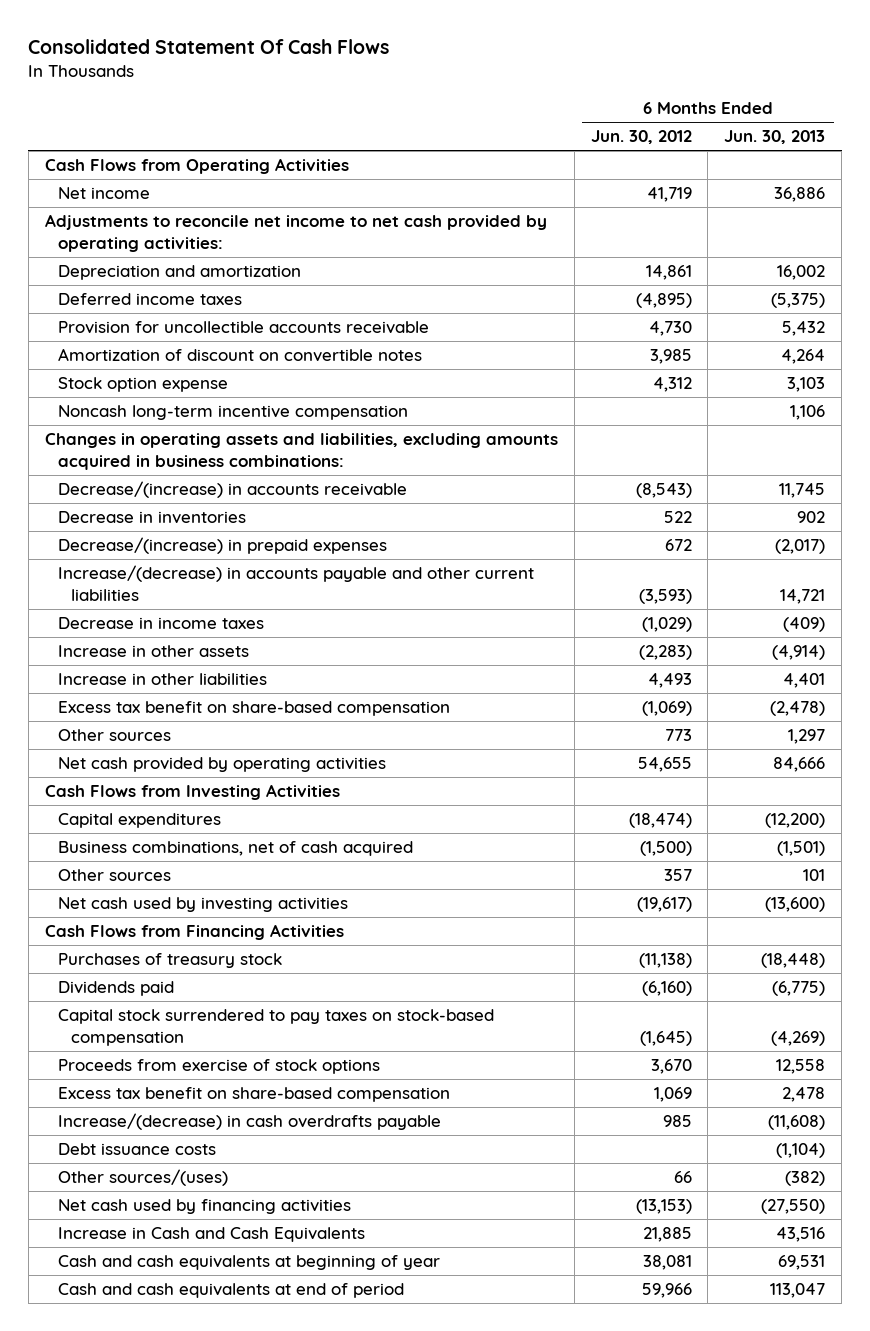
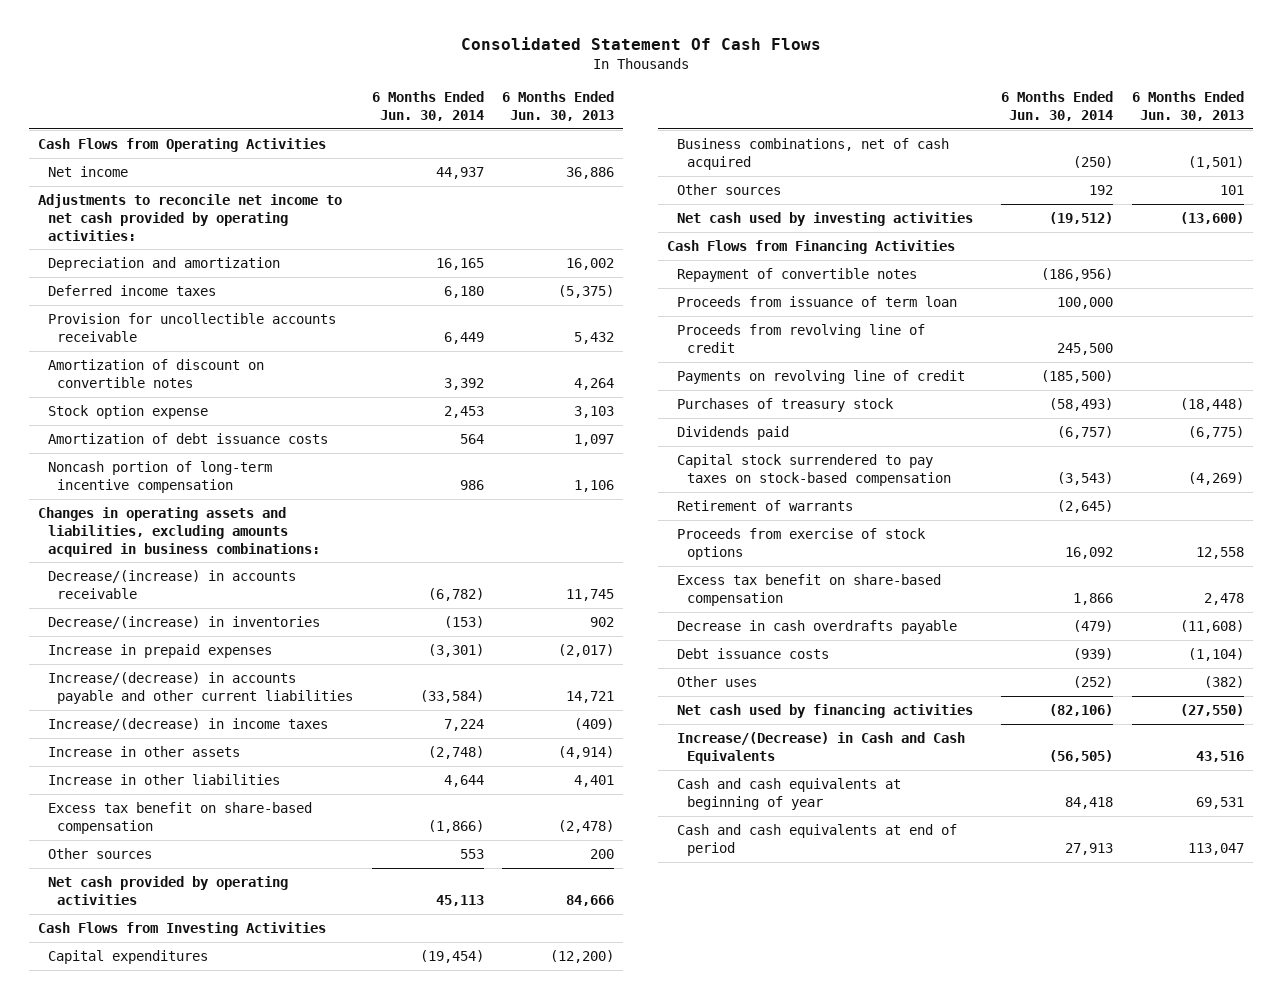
[590,130,692,145] Jun. 30, 2012 -> none
none -> [371,91,484,122] 6 Months Ended Jun. 30, 2014
none -> [47,433,328,445] Amortization of debt issuance costs
[57,405,408,421] Noncash long-term incentive compensation -> [47,461,272,493] Noncash portion of long-term incentive compensation
[57,511,246,525] Decrease in inventories -> [47,616,320,630] Decrease/(increase) in inventories
[57,537,387,555] Decrease/(increase) in prepaid expenses -> [47,644,272,659] Increase in prepaid expenses
[57,617,264,630] Decrease in income taxes -> [47,718,328,732] Increase/(decrease) in income taxes
[788,729,826,745] 1,297 -> [590,849,615,860] 200
none -> [677,268,918,283] Repayment of convertible notes
none -> [677,296,958,308] Proceeds from issuance of term loan
none -> [677,324,926,353] Proceeds from revolving line of credit
none -> [677,370,966,385] Payments on revolving line of credit
none -> [677,500,854,512] Retirement of warrants
[57,1113,441,1131] Increase/(decrease) in cash overdrafts payable -> [677,620,958,635] Decrease in cash overdrafts payable
[57,1169,228,1187] Other sources/(uses) -> [677,676,758,688] Other uses
[57,1227,365,1243] Increase in Cash and Cash Equivalents -> [677,732,966,764] Increase/(Decrease) in Cash and Cash Equivalents

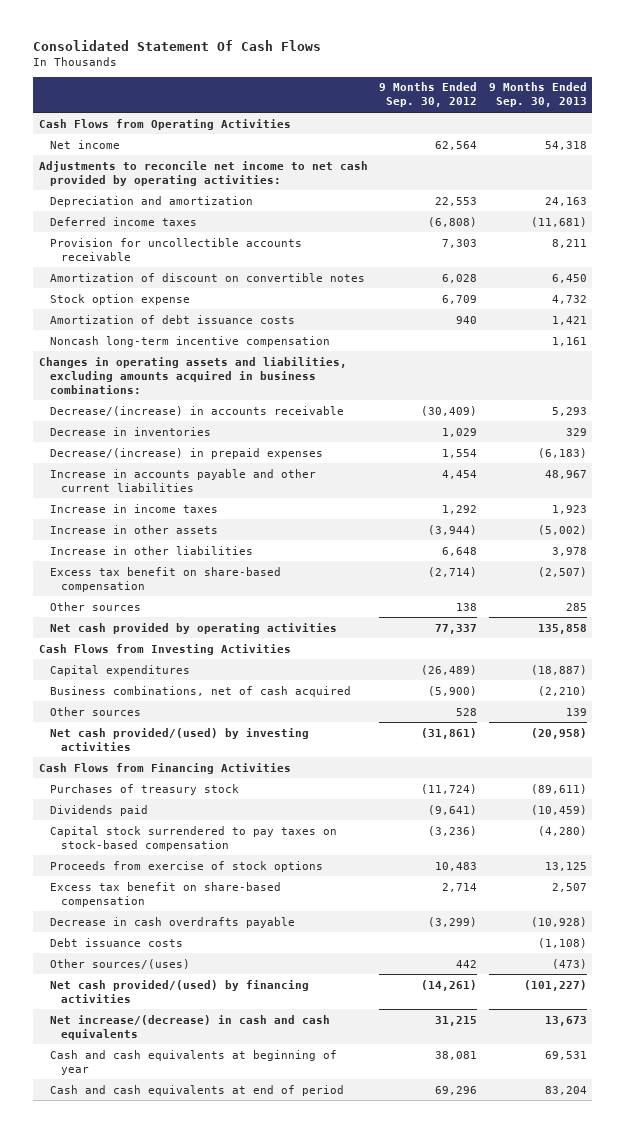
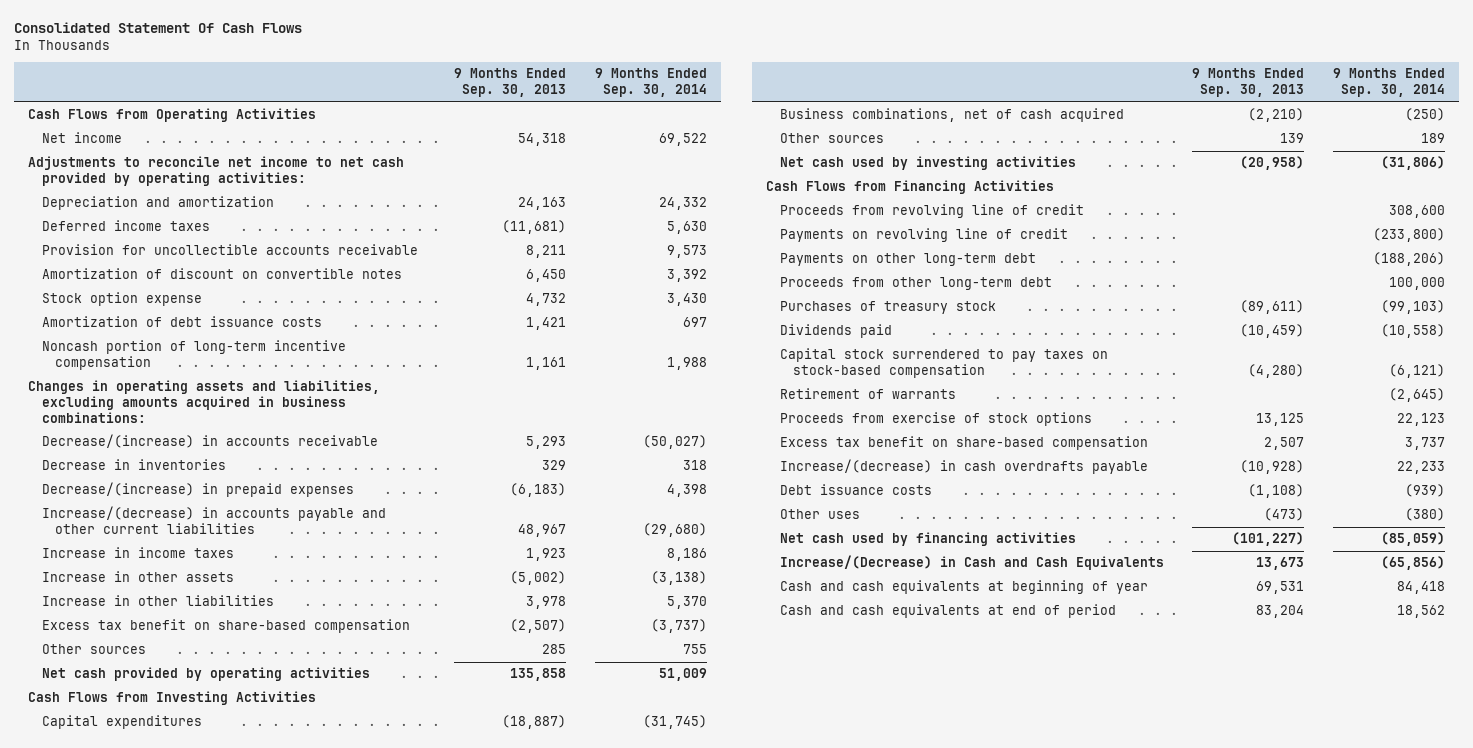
[379,82,478,108] 9 Months Ended Sep. 30, 2012 -> none
none -> [594,68,707,98] 9 Months Ended Sep. 30, 2014
[50,335,331,347] Noncash long-term incentive compensation -> [41,340,346,371] Noncash portion of long-term incentive compensation
[50,468,317,492] Increase in accounts payable and other current liabilities -> [41,506,386,535] Increase/(decrease) in accounts payable and other current liabilities
[50,727,310,751] Net cash provided/(used) by investing activities -> [779,156,1076,171] Net cash used by investing activities
none -> [779,204,1084,219] Proceeds from revolving line of credit
none -> [779,228,1068,243] Payments on revolving line of credit
none -> [779,253,1036,267] Payments on other long-term debt
none -> [779,277,1052,291] Proceeds from other long-term debt
none -> [779,388,956,400] Retirement of warrants
[50,916,296,928] Decrease in cash overdrafts payable -> [779,459,1148,475] Increase/(decrease) in cash overdrafts payable
[50,958,191,969] Other sources/(uses) -> [779,509,860,520] Other uses
[50,979,310,1003] Net cash provided/(used) by financing activities -> [779,532,1076,547] Net cash used by financing activities
[50,1014,331,1040] Net increase/(decrease) in cash and cash equivalents -> [779,555,1164,571] Increase/(Decrease) in Cash and Cash Equivalents

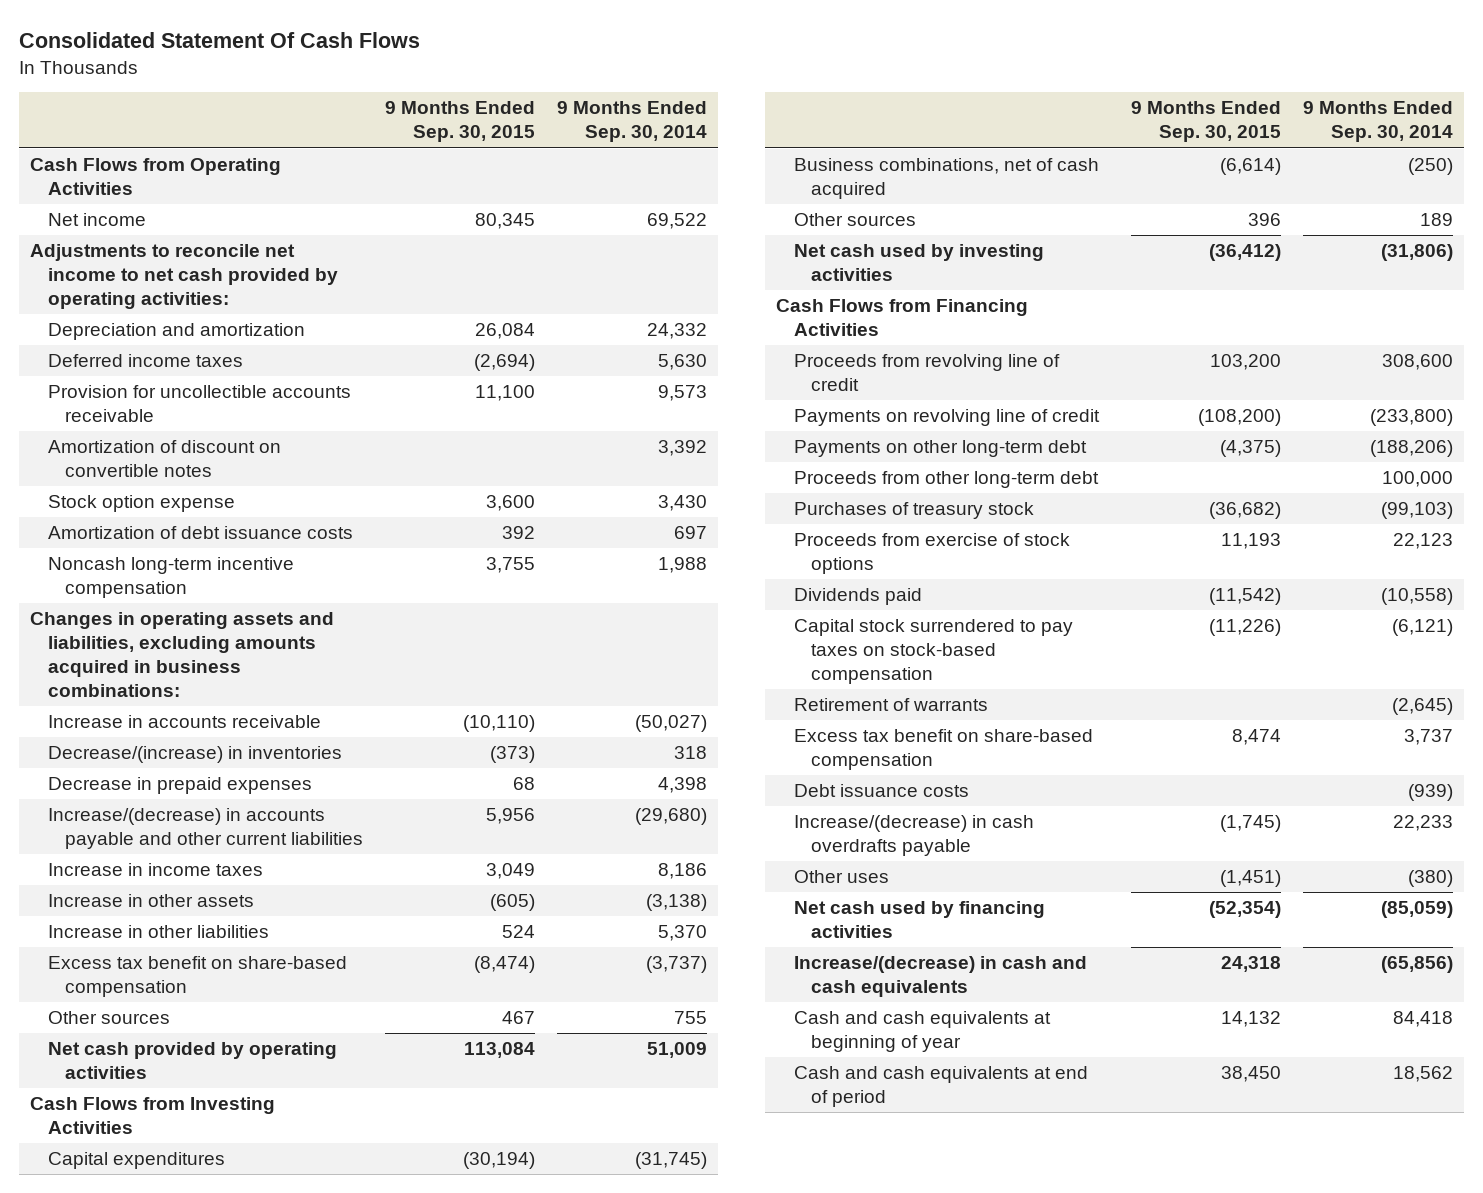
[454,68,567,98] 9 Months Ended Sep. 30, 2013 -> none
none -> [385,101,536,143] 9 Months Ended Sep. 30, 2015
[41,340,346,371] Noncash portion of long-term incentive compensation -> [47,557,294,599] Noncash long-term incentive compensation
[41,434,378,449] Decrease/(increase) in accounts receivable -> [47,715,321,729] Increase in accounts receivable
[41,459,226,471] Decrease in inventories -> [47,746,342,764] Decrease/(increase) in inventories
[41,482,354,498] Decrease/(increase) in prepaid expenses -> [47,777,312,795] Decrease in prepaid expenses
[779,412,1092,427] Proceeds from exercise of stock options -> [793,533,1070,575] Proceeds from exercise of stock options
[779,459,1148,475] Increase/(decrease) in cash overdrafts payable -> [793,815,1034,857] Increase/(decrease) in cash overdrafts payable
[779,555,1164,571] Increase/(Decrease) in Cash and Cash Equivalents -> [793,956,1087,998] Increase/(decrease) in cash and cash equivalents

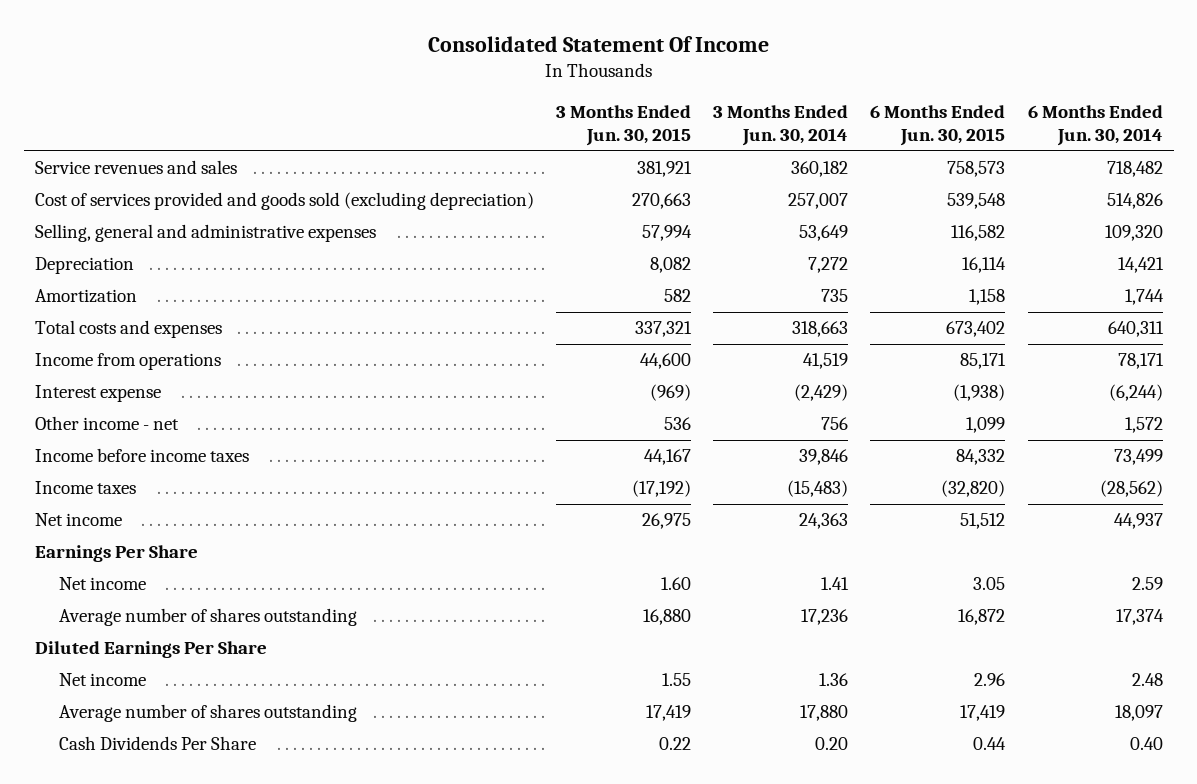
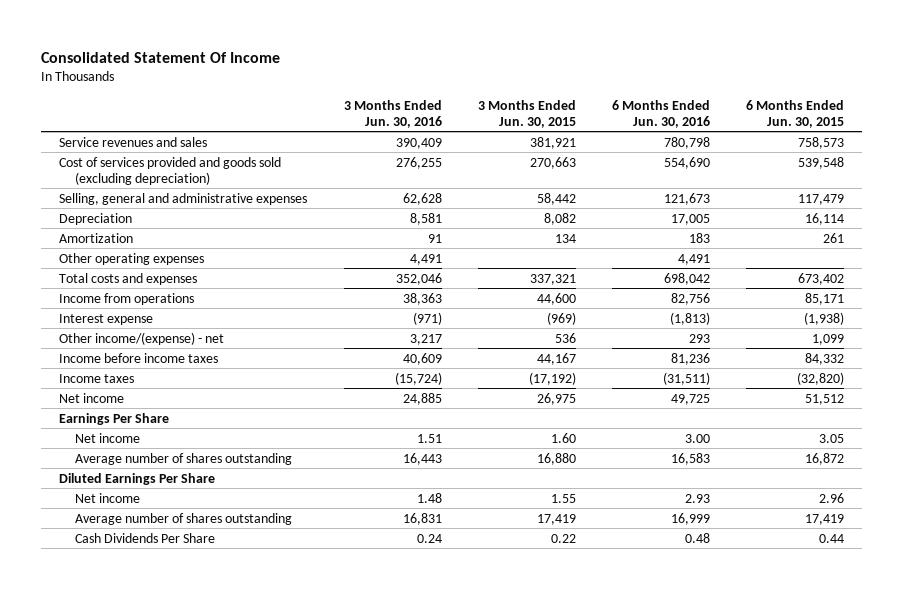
[713,105,849,146] 3 Months Ended Jun. 30, 2014 -> none
[1027,105,1163,146] 6 Months Ended Jun. 30, 2014 -> none
none -> [343,99,442,128] 3 Months Ended Jun. 30, 2016
none -> [611,99,710,128] 6 Months Ended Jun. 30, 2016
[642,225,693,242] 57,994 -> [536,192,576,205] 58,442
[951,225,1006,242] 116,582 -> [797,193,844,205] 117,479
[664,289,692,303] 582 -> [554,233,576,243] 134
[969,289,1006,306] 1,158 -> [822,232,844,243] 261
none -> [59,252,205,265] Other operating expenses
[34,416,179,431] Other income - net -> [59,331,225,345] Other income/(expense) - net

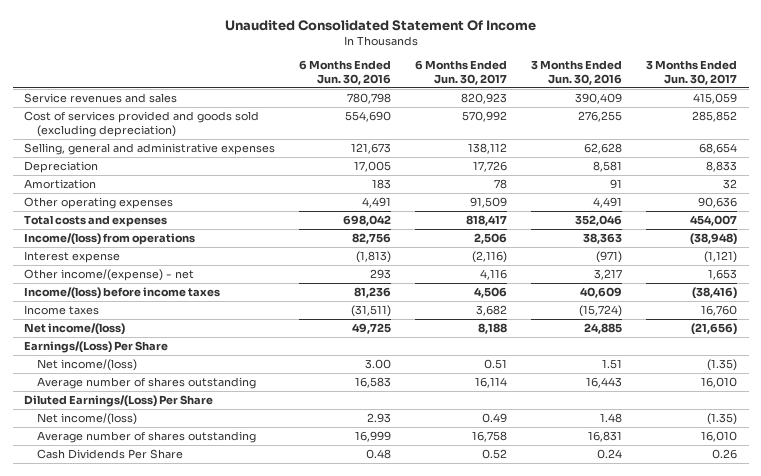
[41,51,281,63] Consolidated Statement Of Income -> [224,19,536,31] Unaudited Consolidated Statement Of Income
[477,99,576,128] 3 Months Ended Jun. 30, 2015 -> none
[745,99,844,128] 6 Months Ended Jun. 30, 2015 -> none
none -> [415,59,508,86] 6 Months Ended Jun. 30, 2017
none -> [645,59,737,86] 3 Months Ended Jun. 30, 2017
[59,292,195,305] Income from operations -> [24,232,196,245] Income/(loss) from operations
[59,352,219,363] Income before income taxes -> [24,286,221,299] Income/(loss) before income taxes
[59,392,125,403] Net income -> [24,322,126,335] Net income/(loss)
[59,412,170,425] Earnings Per Share -> [24,340,169,353] Earnings/(Loss) Per Share
[74,432,140,443] Net income -> [37,358,138,371] Net income/(loss)
[59,472,216,485] Diluted Earnings Per Share -> [24,394,214,407] Diluted Earnings/(Loss) Per Share
[74,492,140,503] Net income -> [37,412,138,425] Net income/(loss)

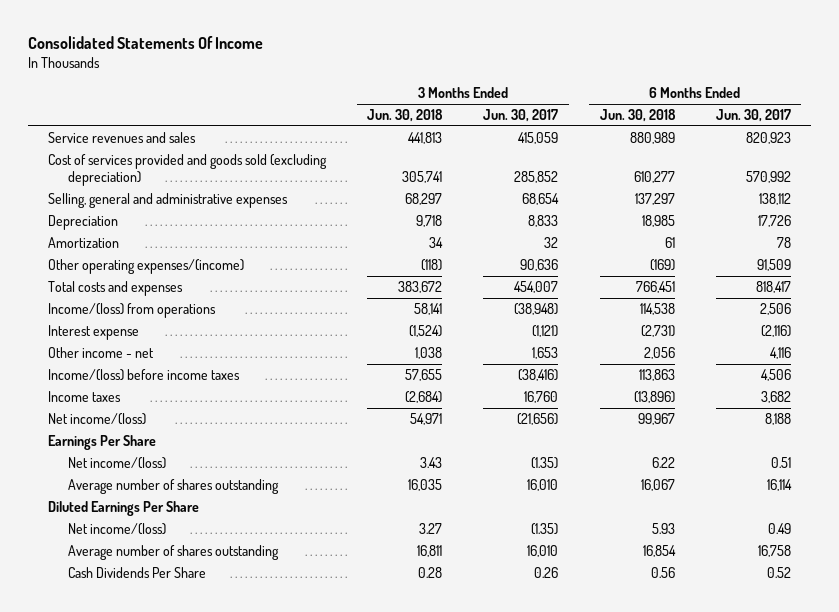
[224,19,536,31] Unaudited Consolidated Statement Of Income -> [27,36,263,50] Consolidated Statements Of Income
[299,59,392,86] 6 Months Ended Jun. 30, 2016 -> none
[530,59,622,86] 3 Months Ended Jun. 30, 2016 -> none
none -> [367,108,444,122] Jun. 30, 2018
none -> [599,108,676,122] Jun. 30, 2018
[24,196,174,209] Other operating expenses -> [48,258,245,274] Other operating expenses/(income)
[24,268,195,281] Other income/(expense) - net -> [48,346,155,358] Other income - net
[24,340,169,353] Earnings/(Loss) Per Share -> [48,434,157,450] Earnings Per Share
[24,394,214,407] Diluted Earnings/(Loss) Per Share -> [48,500,200,516] Diluted Earnings Per Share

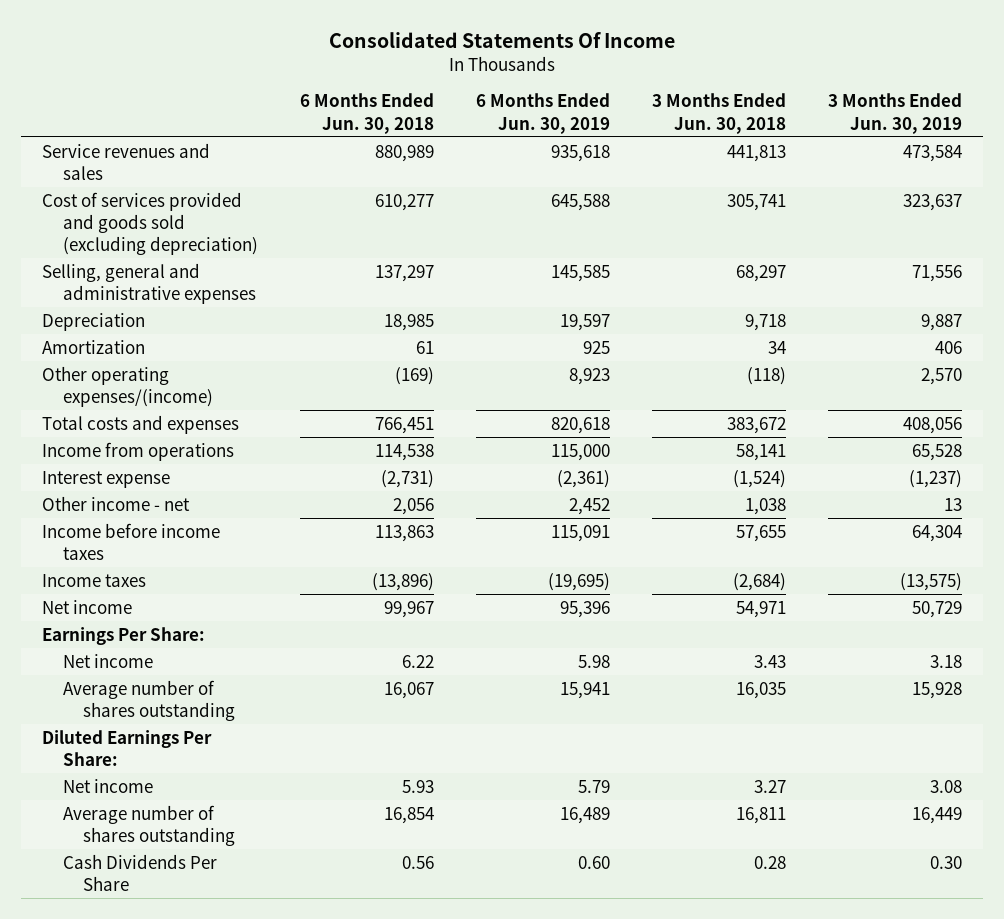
[483,108,559,122] Jun. 30, 2017 -> none
[715,108,791,122] Jun. 30, 2017 -> none
none -> [475,93,610,134] 6 Months Ended Jun. 30, 2019
none -> [828,93,963,134] 3 Months Ended Jun. 30, 2019
[48,302,217,318] Income/(loss) from operations -> [42,441,235,461] Income from operations
[48,368,241,381] Income/(loss) before income taxes -> [42,522,221,560] Income before income taxes
[48,412,147,425] Net income/(loss) -> [42,599,133,614] Net income
[48,434,157,450] Earnings Per Share -> [42,626,206,645] Earnings Per Share:
[67,456,166,469] Net income/(loss) -> [62,653,153,668] Net income
[48,500,200,516] Diluted Earnings Per Share -> [42,729,213,766] Diluted Earnings Per Share:
[67,522,166,535] Net income/(loss) -> [62,778,153,793] Net income

